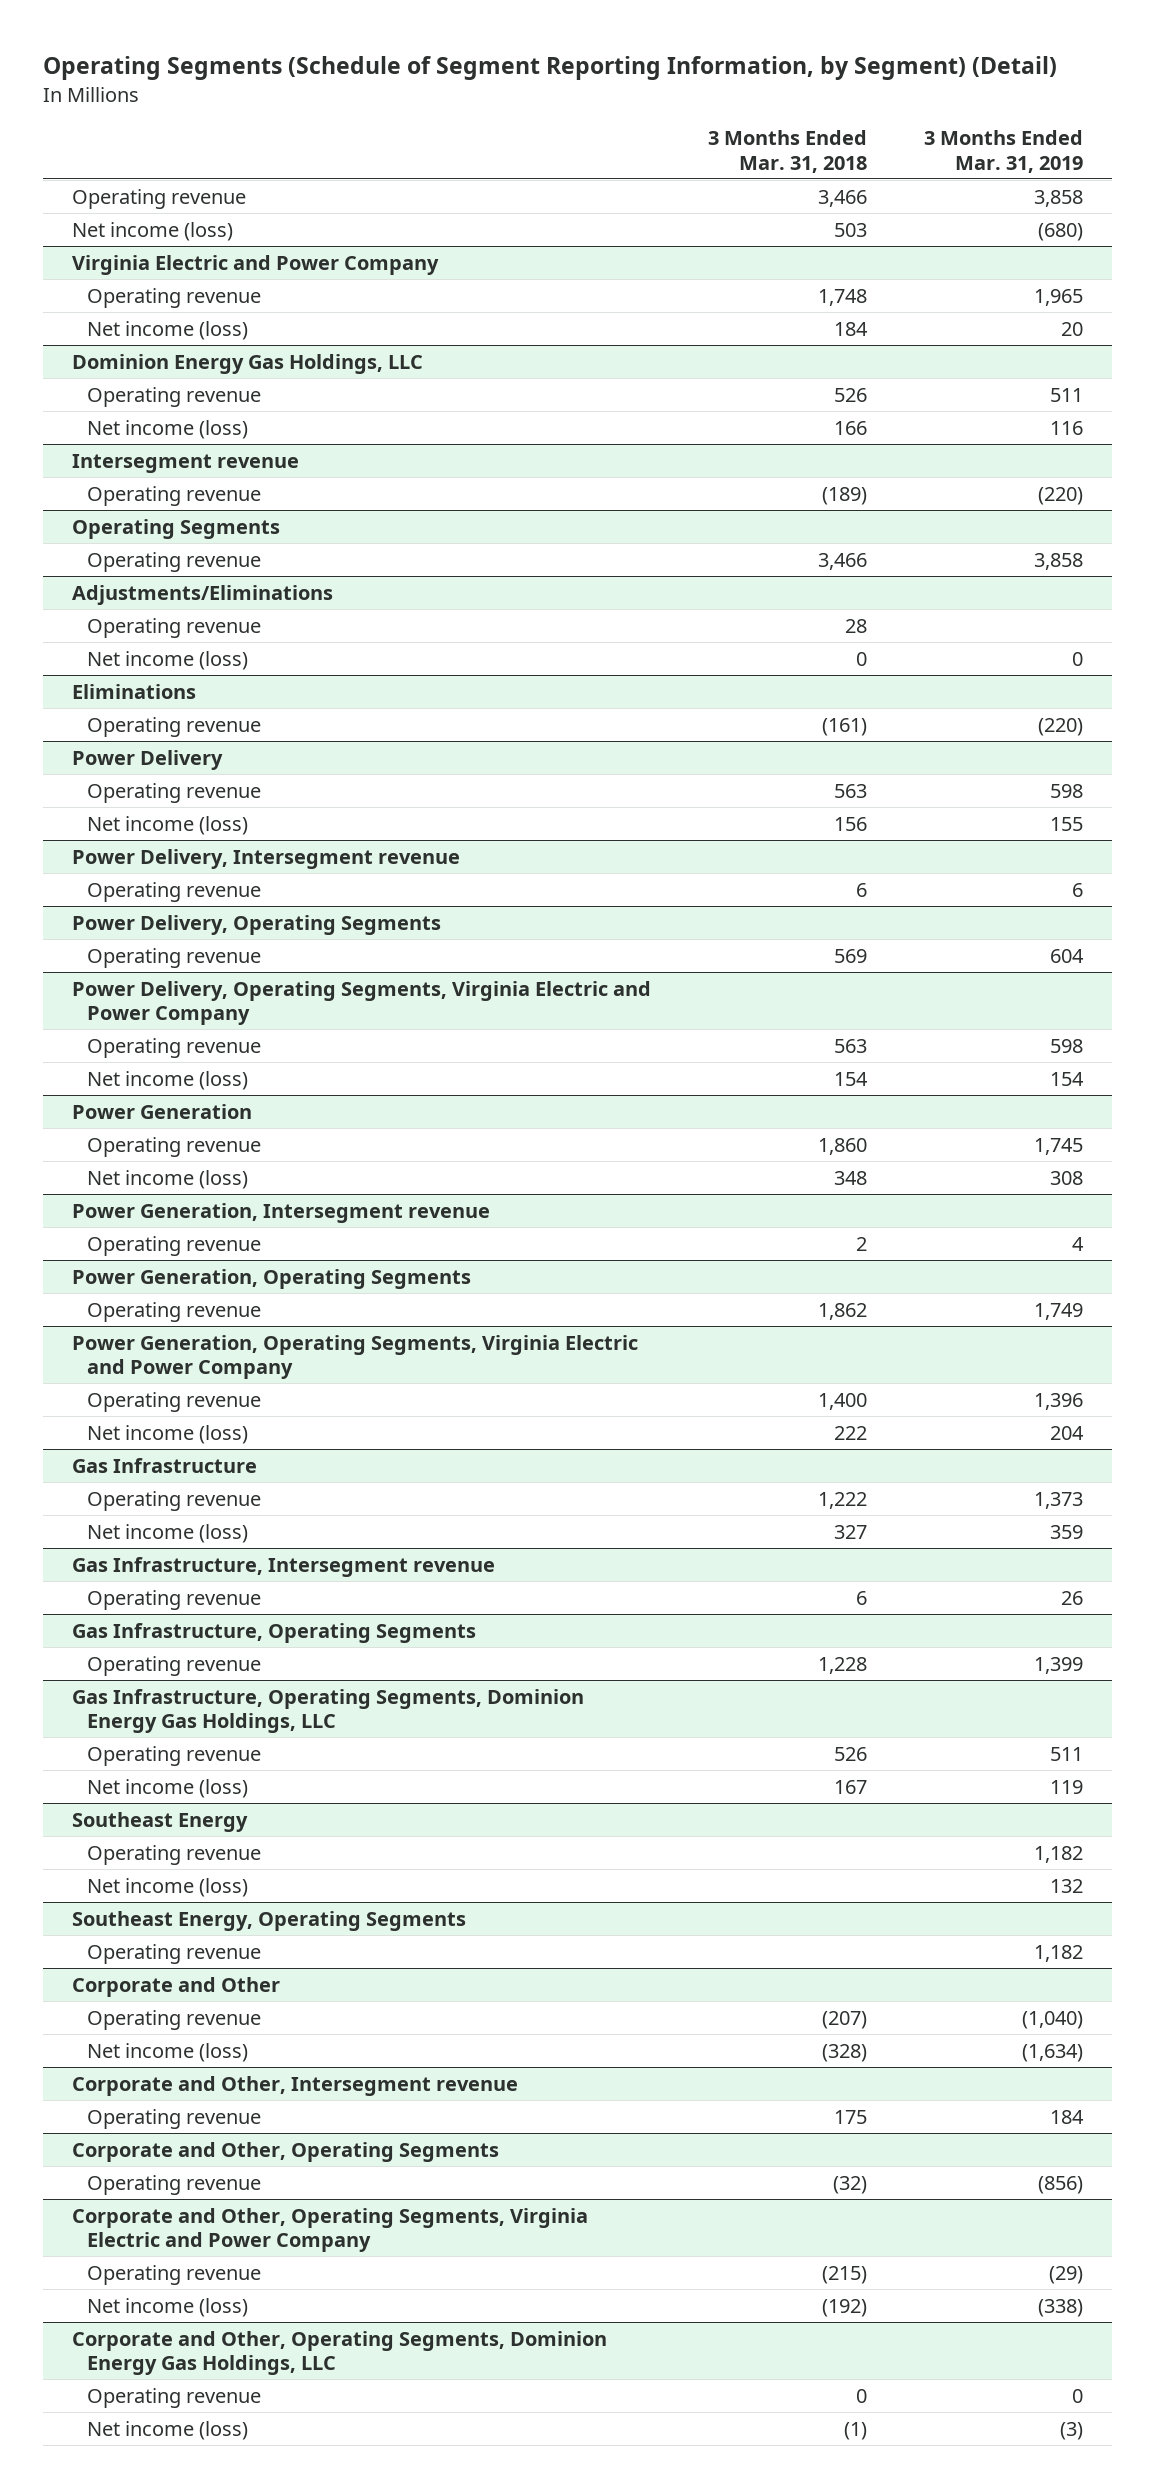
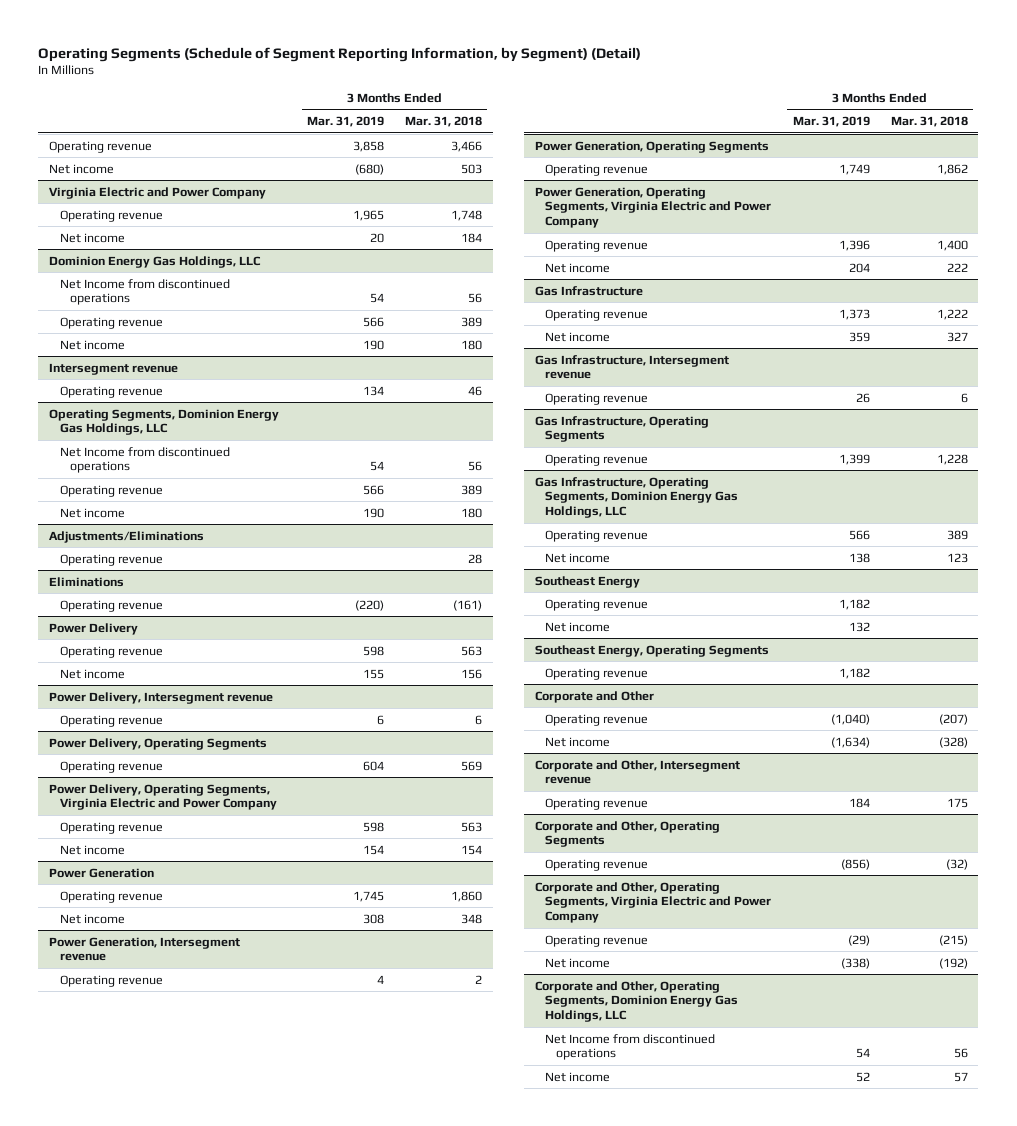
[71,221,233,241] Net income (loss) -> [48,163,114,174] Net income
[86,320,248,340] Net income (loss) -> [59,232,125,243] Net income
none -> [59,278,230,306] Net Income from discontinued operations
[833,387,867,402] 526 -> [461,316,483,327] 389
[1050,387,1084,402] 511 -> [362,316,384,327] 566
[86,419,248,439] Net income (loss) -> [59,339,125,350] Net income
[833,420,867,435] 166 -> [461,339,483,350] 180
[1050,420,1084,435] 116 -> [362,339,384,350] 190
[71,518,280,539] Operating Segments -> none
[821,486,867,505] (189) -> [468,385,483,396] 46
[1038,486,1084,505] (220) -> [362,385,384,396] 134
none -> [48,408,279,436] Operating Segments, Dominion Energy Gas Holdings, LLC
none -> [59,446,230,474] Net Income from discontinued operations
[817,552,867,570] 3,466 -> [461,484,483,495] 389
[1034,552,1084,570] 3,858 -> [362,484,384,495] 566
none -> [59,507,125,518] Net income
[86,650,248,670] Net income (loss) -> none
[86,815,248,835] Net income (loss) -> [59,668,125,679] Net income
[86,1070,248,1090] Net income (loss) -> [59,844,125,855] Net income
[86,1169,248,1189] Net income (loss) -> [59,913,125,924] Net income
[86,1424,248,1444] Net income (loss) -> [545,262,611,273] Net income
[86,1523,248,1543] Net income (loss) -> [545,331,611,342] Net income
[833,1746,867,1761] 526 -> [946,529,968,540] 389
[1050,1746,1084,1761] 511 -> [848,529,870,540] 566
[86,1778,248,1798] Net income (loss) -> [545,552,611,563] Net income
[833,1779,867,1794] 167 -> [946,552,968,563] 123
[1050,1779,1084,1794] 119 -> [848,552,870,563] 138
[86,1877,248,1897] Net income (loss) -> [545,621,611,632] Net income
[86,2042,248,2062] Net income (loss) -> [545,736,611,747] Net income
[86,2297,248,2317] Net income (loss) -> [545,957,611,968] Net income
[86,2387,261,2408] Operating revenue -> none
none -> [545,1033,716,1061] Net Income from discontinued operations
[86,2420,248,2440] Net income (loss) -> [545,1071,611,1082] Net income
[843,2421,867,2440] (1) -> [953,1071,968,1082] 57
[1060,2421,1084,2440] (3) -> [855,1071,870,1082] 52

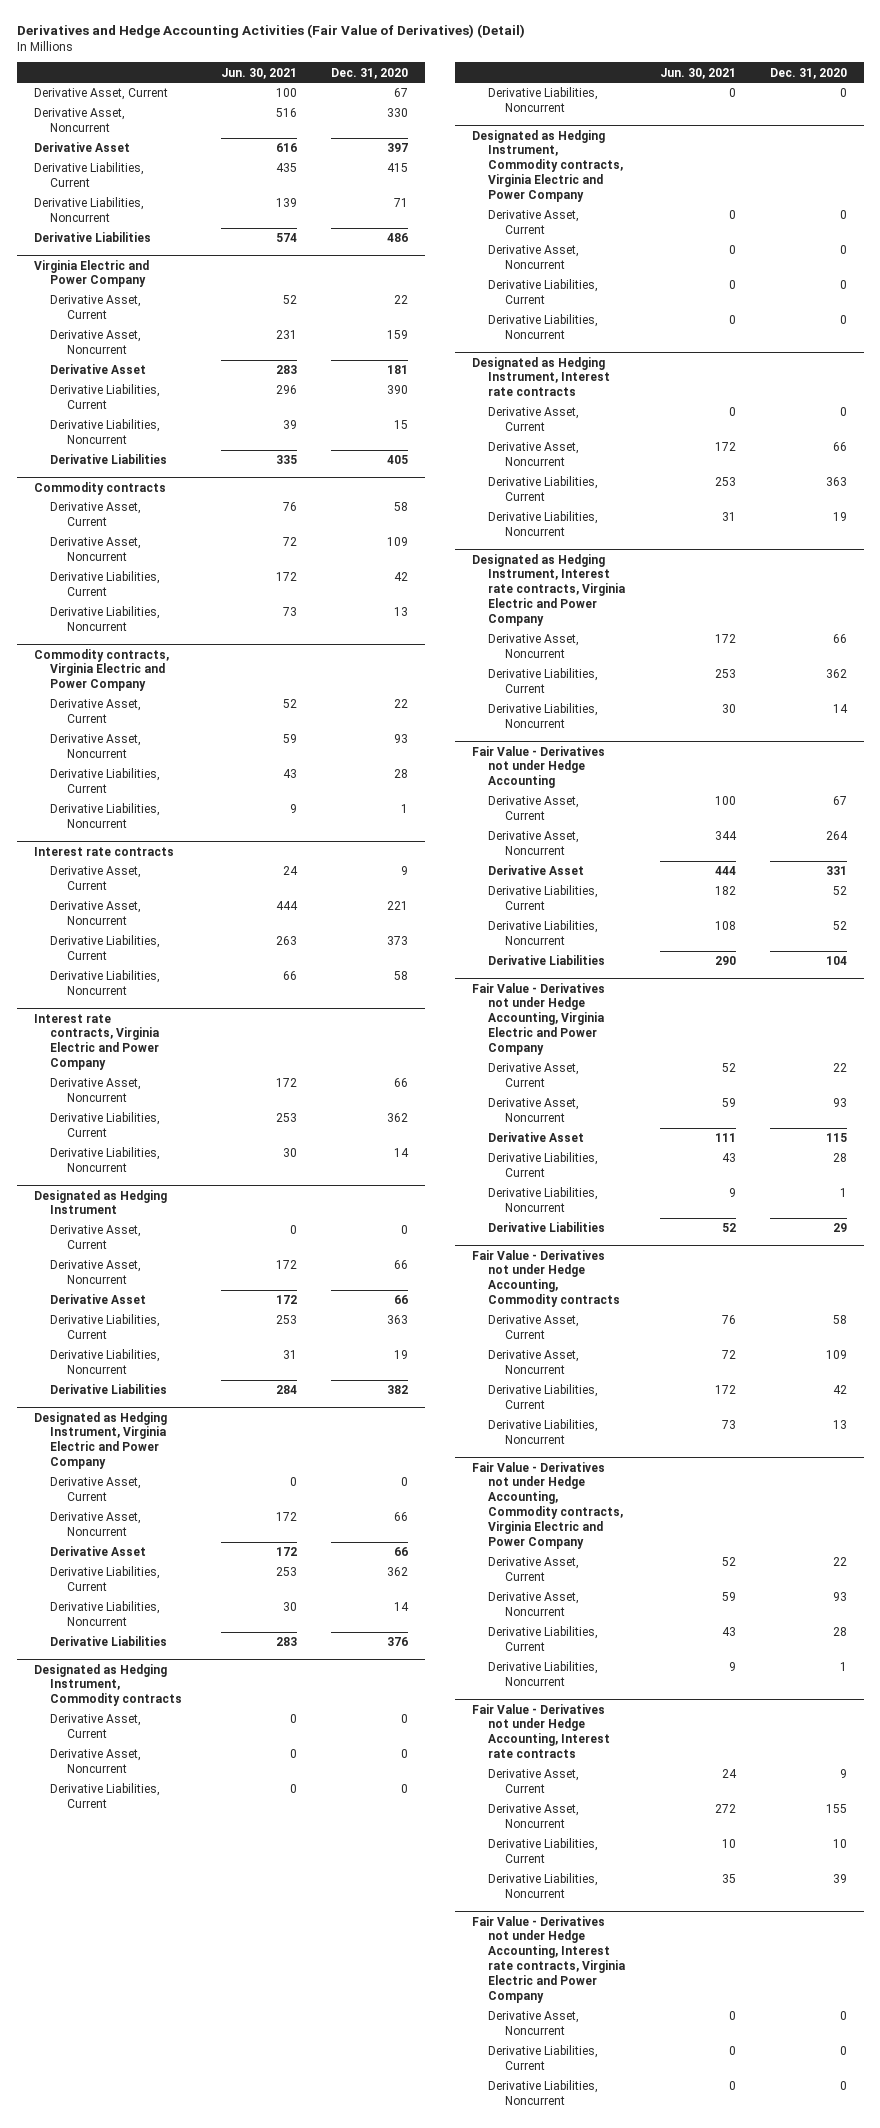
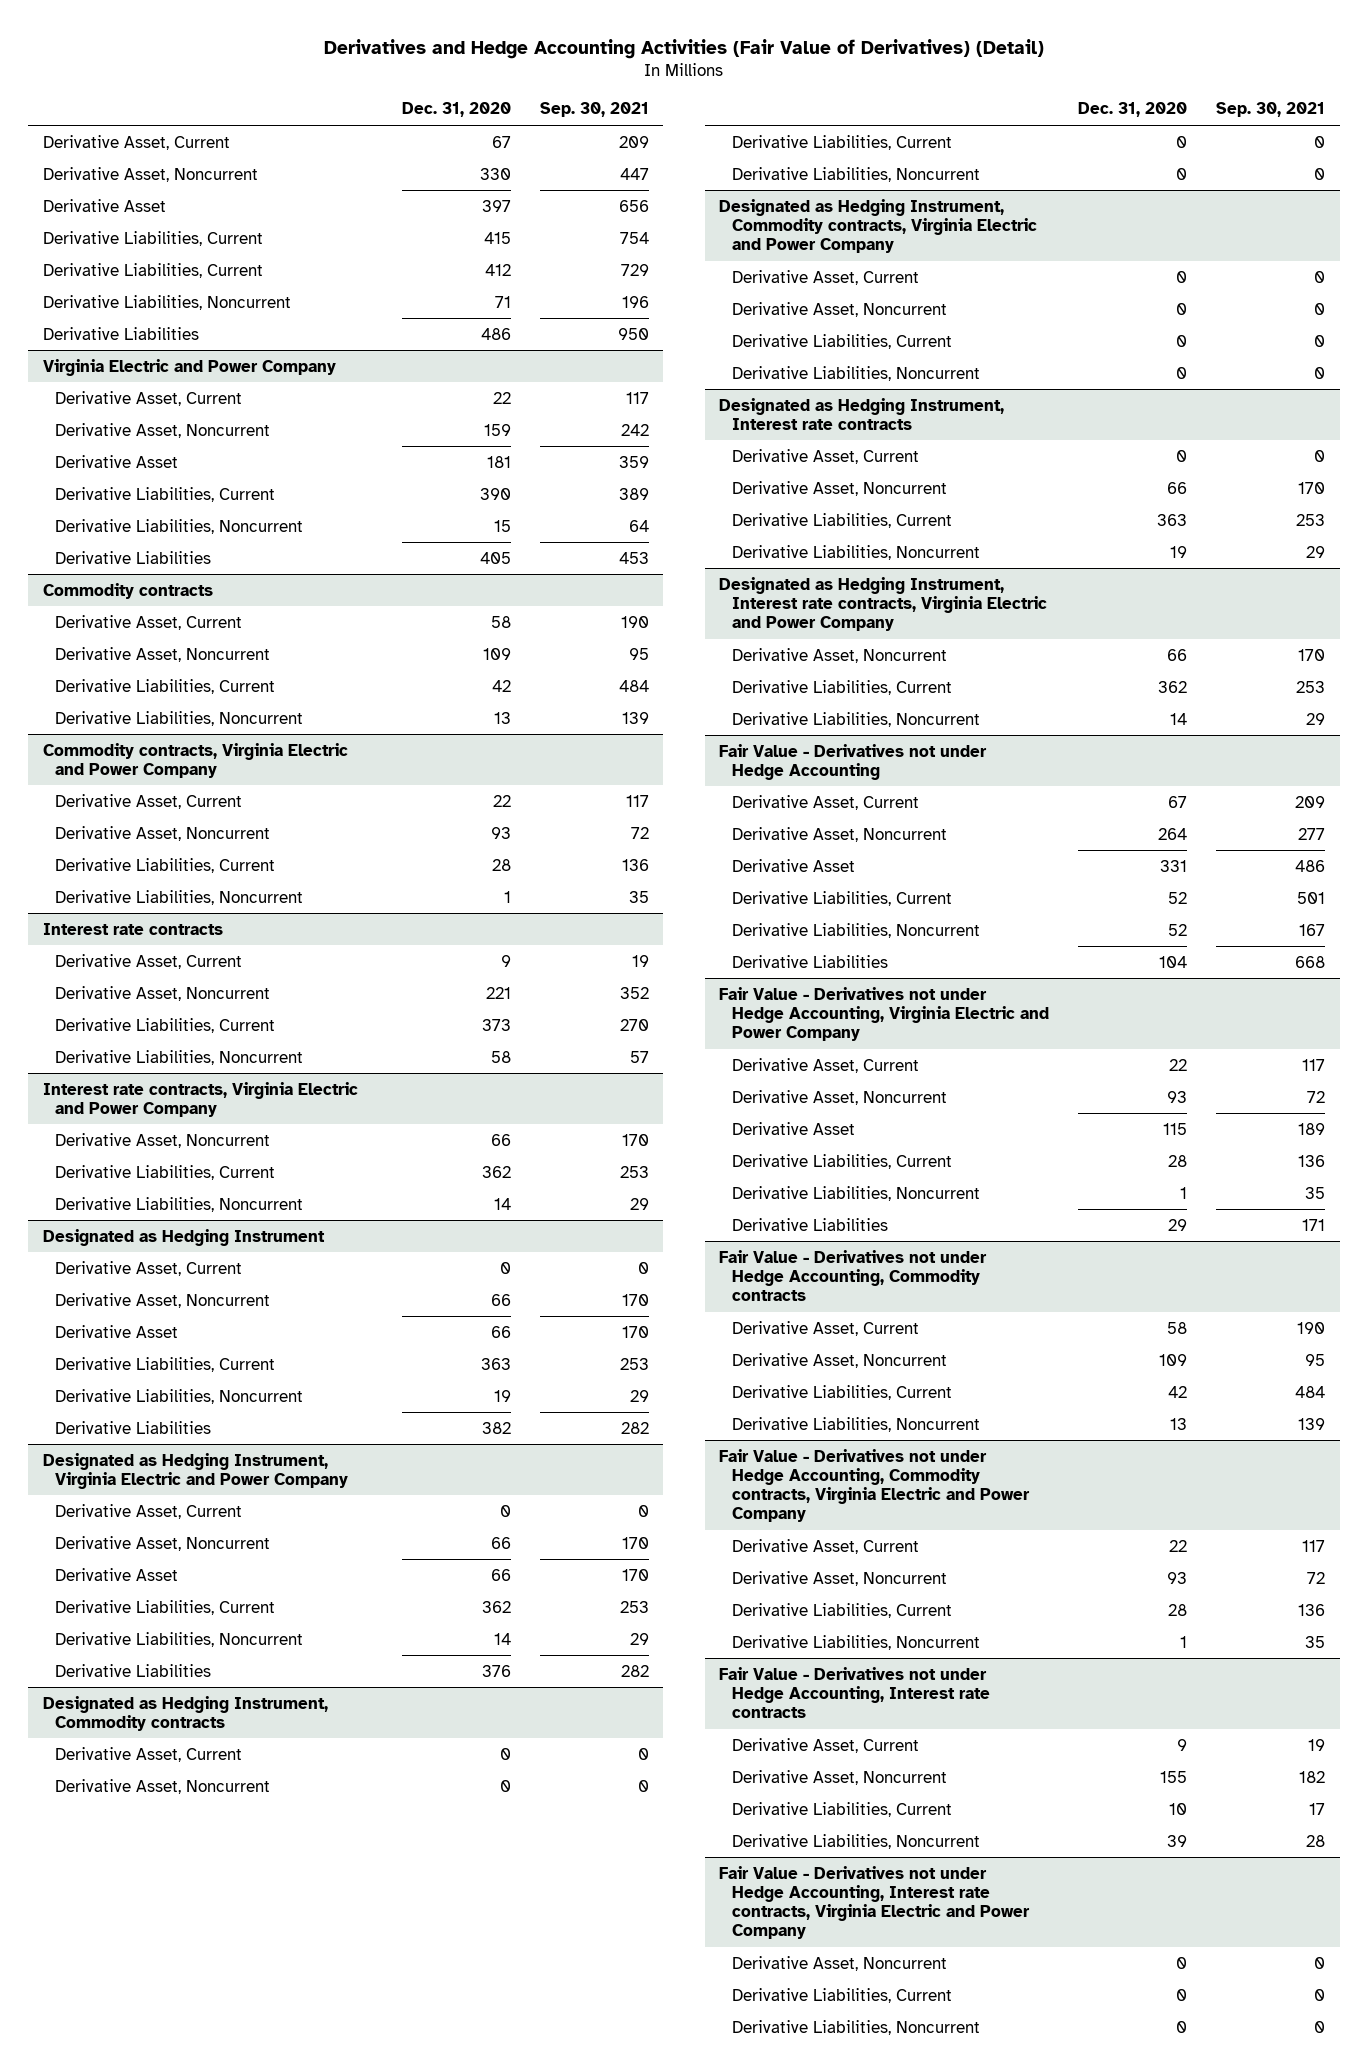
[221,67,298,79] Jun. 30, 2021 -> none
none -> [539,102,649,118] Sep. 30, 2021
none -> [42,262,263,278] Derivative Liabilities, Current

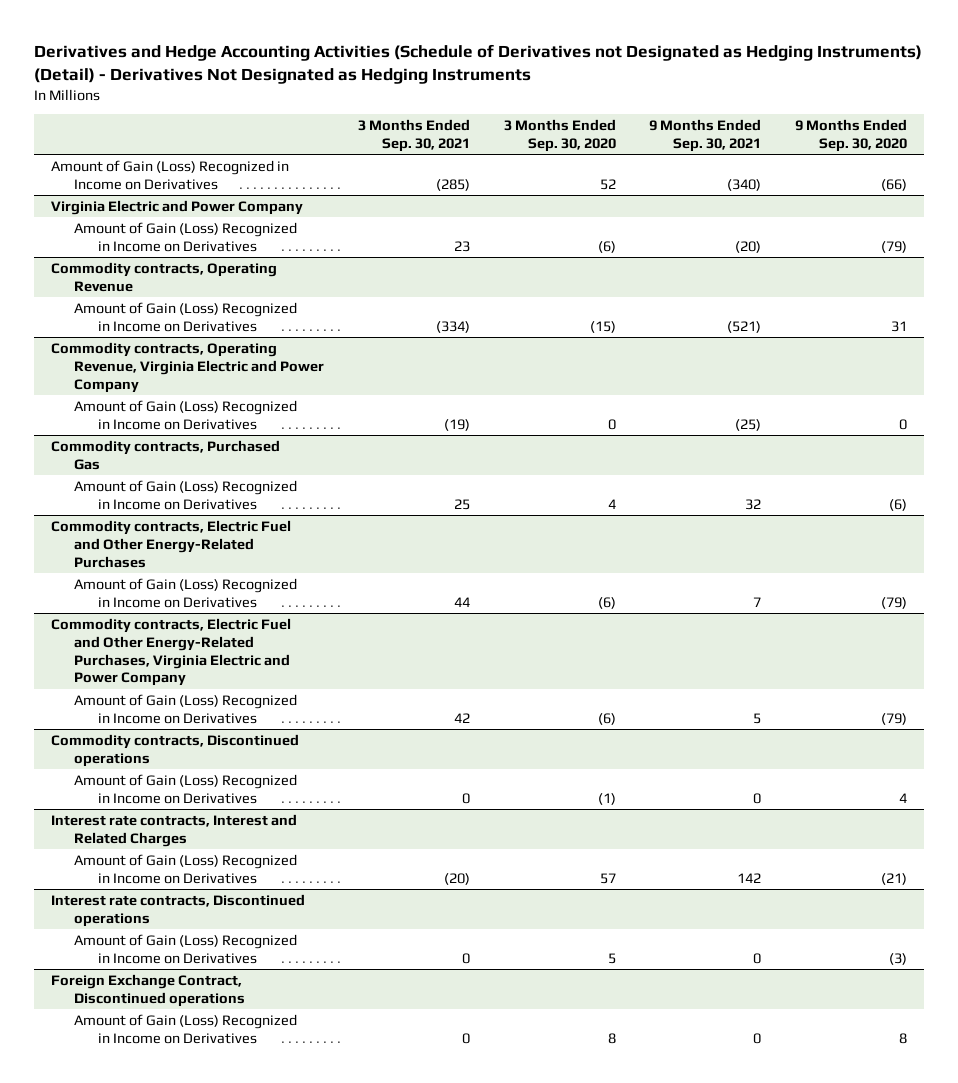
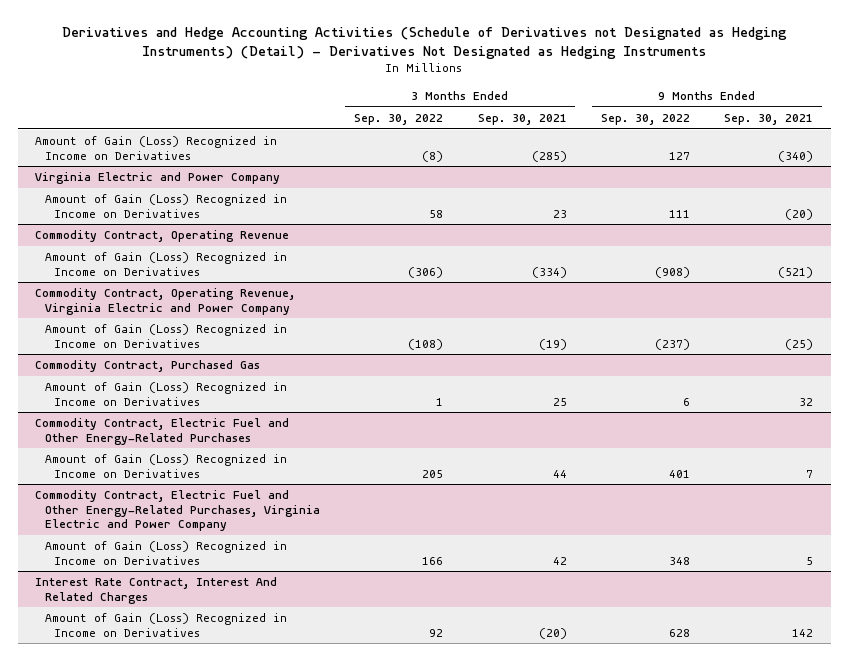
[503,119,616,152] 3 Months Ended Sep. 30, 2020 -> none
[794,119,907,152] 9 Months Ended Sep. 30, 2020 -> none
none -> [354,113,444,125] Sep. 30, 2022
none -> [600,113,690,125] Sep. 30, 2022
[50,261,277,292] Commodity contracts, Operating Revenue -> [35,230,290,243] Commodity Contract, Operating Revenue
[50,341,325,393] Commodity contracts, Operating Revenue, Virginia Electric and Power Company -> [35,288,296,315] Commodity Contract, Operating Revenue, Virginia Electric and Power Company
[50,439,280,470] Commodity contracts, Purchased Gas -> [35,360,261,373] Commodity Contract, Purchased Gas
[50,519,291,568] Commodity contracts, Electric Fuel and Other Energy-Related Purchases -> [35,418,290,445] Commodity Contract, Electric Fuel and Other Energy-Related Purchases
[50,617,291,687] Commodity contracts, Electric Fuel and Other Energy-Related Purchases, Virginia Electric and Power Company -> [35,490,320,531] Commodity Contract, Electric Fuel and Other Energy-Related Purchases, Virginia Electric and Power Company
[50,733,299,767] Commodity contracts, Discontinued operations -> none
[74,773,298,804] Amount of Gain (Loss) Recognized in Income on Derivatives -> none
[50,813,297,847] Interest rate contracts, Interest and Related Charges -> [35,577,278,604] Interest Rate Contract, Interest And Related Charges
[50,893,305,927] Interest rate contracts, Discontinued operations -> none
[74,933,298,964] Amount of Gain (Loss) Recognized in Income on Derivatives -> none
[50,973,246,1007] Foreign Exchange Contract, Discontinued operations -> none
[74,1013,298,1044] Amount of Gain (Loss) Recognized in Income on Derivatives -> none

